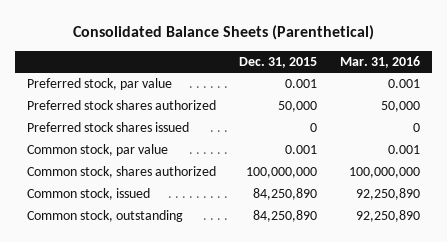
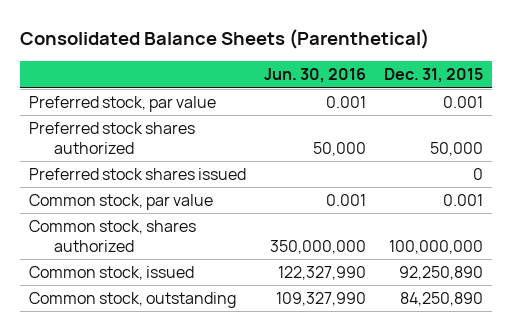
[340,55,421,68] Mar. 31, 2016 -> none
none -> [263,68,366,84] Jun. 30, 2016
[253,188,318,201] 84,250,890 -> [398,266,483,281] 92,250,890

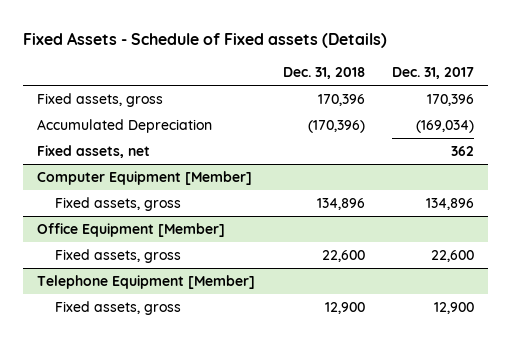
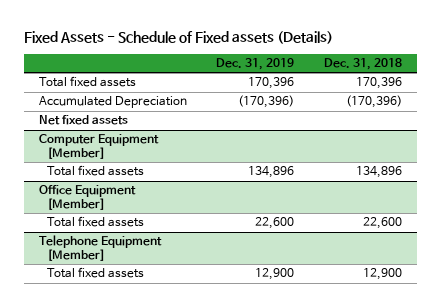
[392,66,475,79] Dec. 31, 2017 -> none
none -> [216,58,295,71] Dec. 31, 2019
[37,93,164,108] Fixed assets, gross -> [38,76,136,88] Total fixed assets
[37,145,151,159] Fixed assets, net -> [38,115,128,126] Net fixed assets
[54,197,181,212] Fixed assets, gross -> [47,165,145,177] Total fixed assets
[54,249,181,264] Fixed assets, gross -> [47,216,145,228] Total fixed assets
[54,301,181,316] Fixed assets, gross -> [47,267,145,279] Total fixed assets

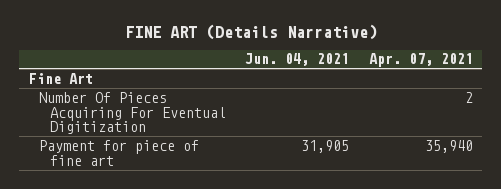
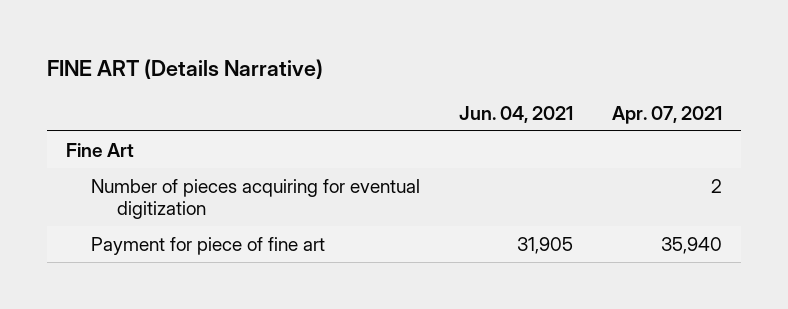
[39,91,227,135] Number Of Pieces Acquiring For Eventual Digitization -> [91,178,421,219] Number of pieces acquiring for eventual digitization

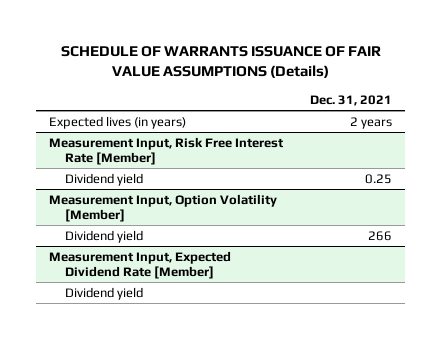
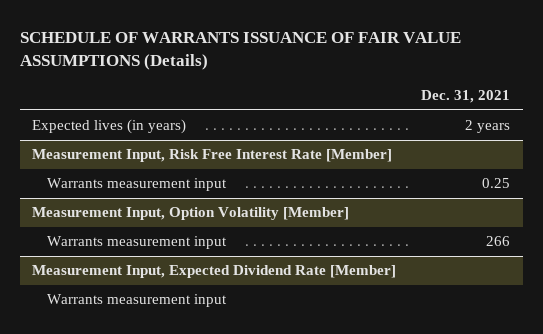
[65,172,144,186] Dividend yield -> [46,178,227,192] Warrants measurement input
[65,229,144,243] Dividend yield -> [46,236,227,250] Warrants measurement input
[65,286,144,300] Dividend yield -> [46,294,227,308] Warrants measurement input

